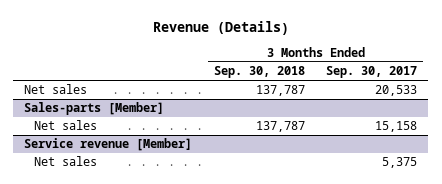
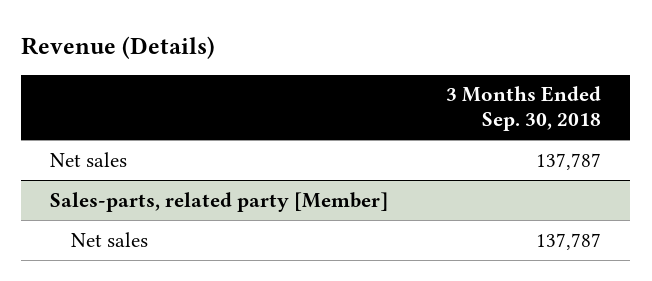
[326,66,418,79] Sep. 30, 2017 -> none
[24,102,165,116] Sales-parts [Member] -> [50,191,389,212] Sales-parts, related party [Member]
[24,138,193,152] Service revenue [Member] -> none
[34,156,98,167] Net sales -> none

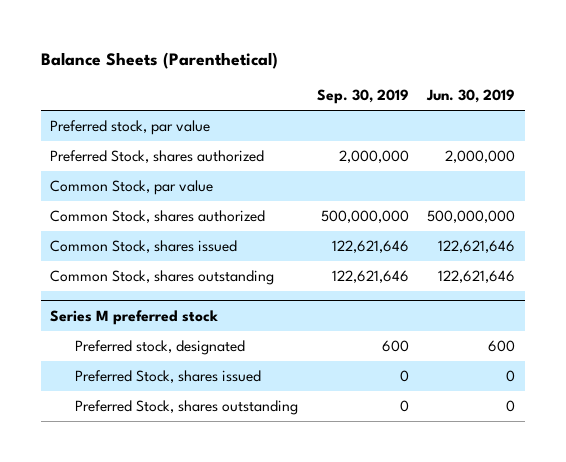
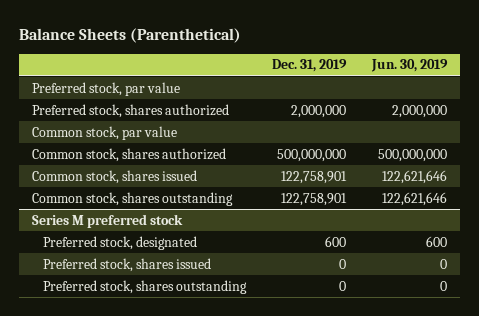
[316,89,409,105] Sep. 30, 2019 -> none
none -> [272,59,348,73] Dec. 31, 2019
[50,150,265,164] Preferred Stock, shares authorized -> [32,103,230,118] Preferred stock, shares authorized
[50,180,214,196] Common Stock, par value -> [32,125,178,140] Common stock, par value
[50,210,266,224] Common Stock, shares authorized -> [32,147,227,162] Common stock, shares authorized
[50,240,238,254] Common Stock, shares issued -> [32,169,198,184] Common stock, shares issued
[50,270,275,286] Common Stock, shares outstanding -> [32,191,234,206] Common stock, shares outstanding
[74,370,261,384] Preferred Stock, shares issued -> [43,257,212,272] Preferred stock, shares issued
[74,400,298,416] Preferred Stock, shares outstanding -> [43,279,248,294] Preferred stock, shares outstanding

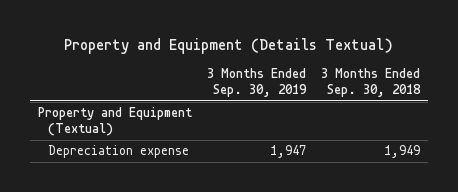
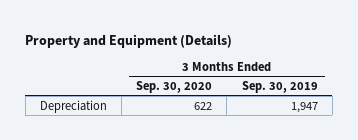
[64,38,394,55] Property and Equipment (Details Textual) -> [25,33,233,48] Property and Equipment (Details)
[321,68,422,98] 3 Months Ended Sep. 30, 2018 -> none
none -> [136,80,213,93] Sep. 30, 2020
[37,107,192,137] Property and Equipment (Textual) -> none
[47,145,189,159] Depreciation expense -> [40,99,108,113] Depreciation

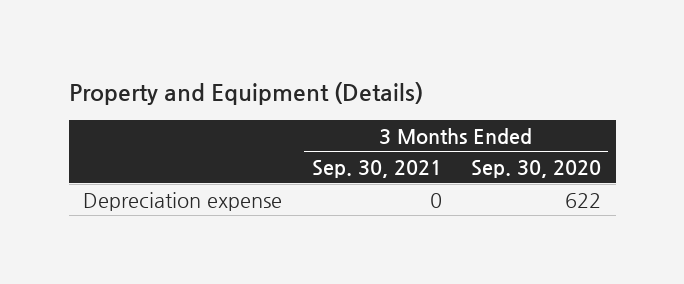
[241,80,318,93] Sep. 30, 2019 -> none
none -> [311,160,442,179] Sep. 30, 2021
[40,99,108,113] Depreciation -> [83,191,283,211] Depreciation expense

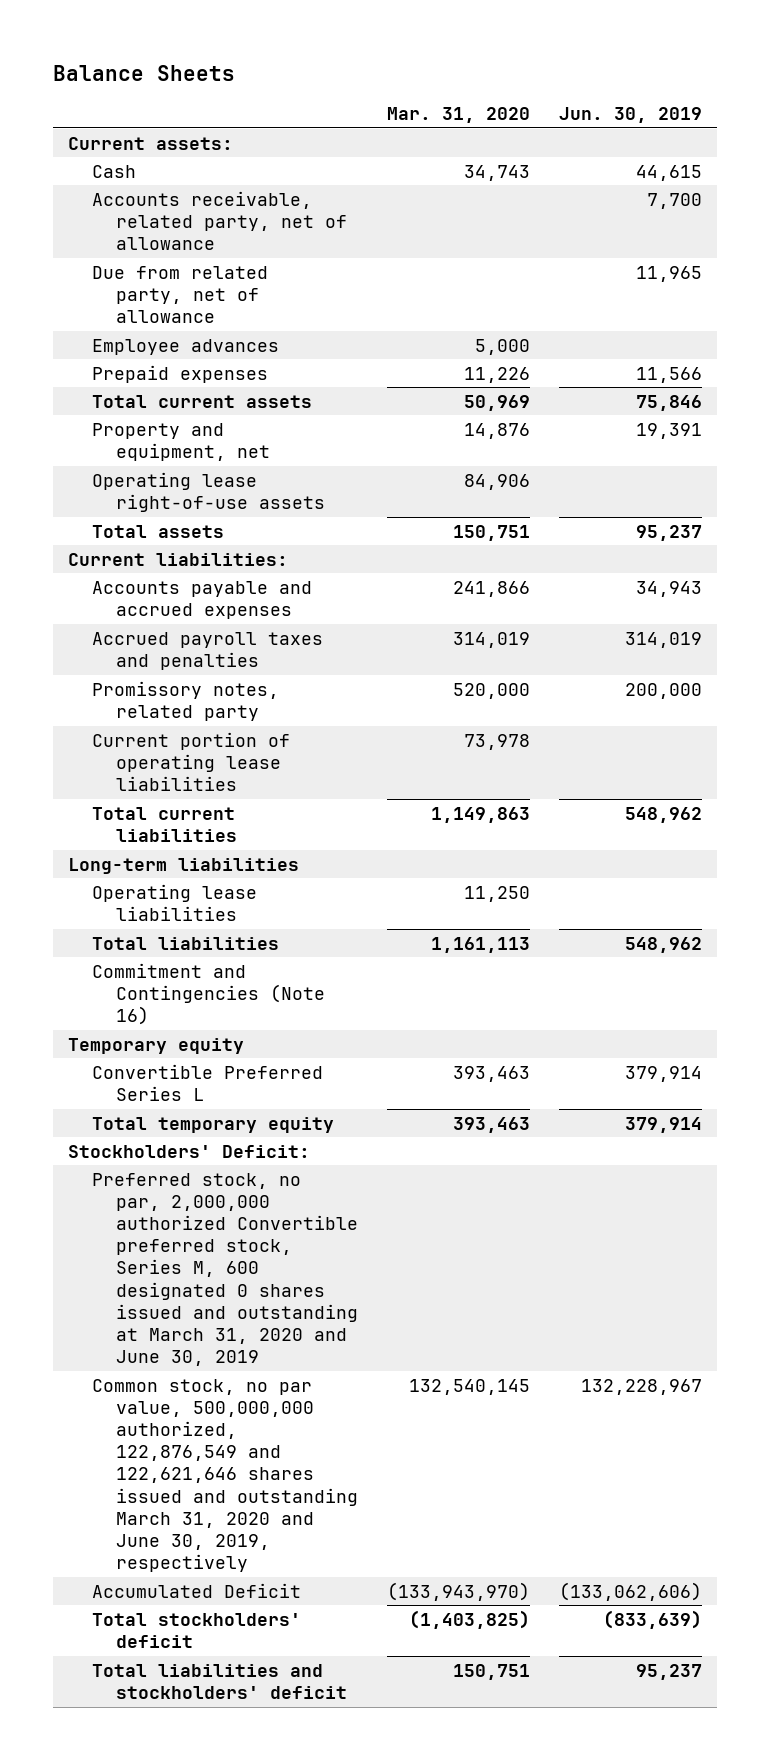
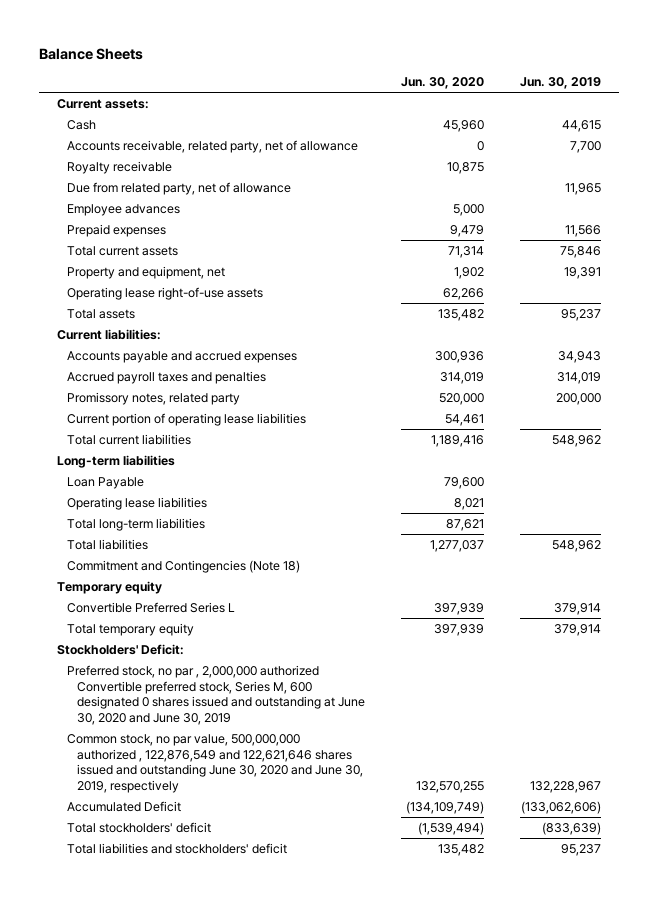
[387,107,531,124] Mar. 31, 2020 -> none
none -> [401,77,485,90] Jun. 30, 2020
none -> [67,160,173,174] Royalty receivable
none -> [67,476,145,489] Loan Payable
none -> [67,517,206,531] Total long-term liabilities
[91,962,325,1026] Commitment and Contingencies (Note 16) -> [67,559,301,573] Commitment and Contingencies (Note 18)
[91,1172,358,1367] Preferred stock, no par, 2,000,000 authorized Convertible preferred stock, Series M, 600 designated 0 shares issued and outstanding at March 31, 2020 and June 30, 2019 -> [67,664,366,725] Preferred stock, no par , 2,000,000 authorized Convertible preferred stock, Series M, 600 designated 0 shares issued and outstanding at June 30, 2020 and June 30, 2019
[91,1378,358,1573] Common stock, no par value, 500,000,000 authorized, 122,876,549 and 122,621,646 shares issued and outstanding March 31, 2020 and June 30, 2019, respectively -> [67,733,364,793] Common stock, no par value, 500,000,000 authorized , 122,876,549 and 122,621,646 shares issued and outstanding June 30, 2020 and June 30, 2019, respectively

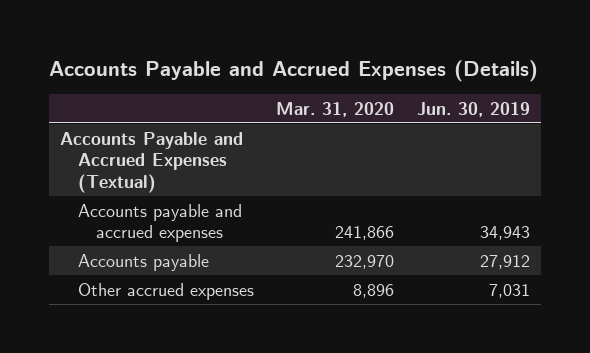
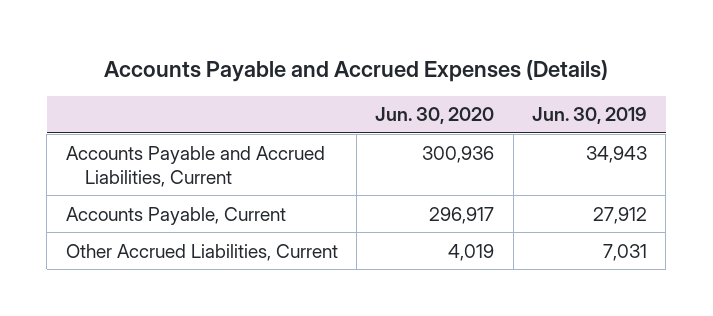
[276,101,395,117] Mar. 31, 2020 -> none
none -> [375,107,495,125] Jun. 30, 2020
[59,131,243,193] Accounts Payable and Accrued Expenses (Textual) -> none
[77,203,242,243] Accounts payable and accrued expenses -> [65,145,325,187] Accounts Payable and Accrued Liabilities, Current
[77,253,209,271] Accounts payable -> [65,206,286,225] Accounts Payable, Current
[77,282,254,300] Other accrued expenses -> [65,243,338,261] Other Accrued Liabilities, Current

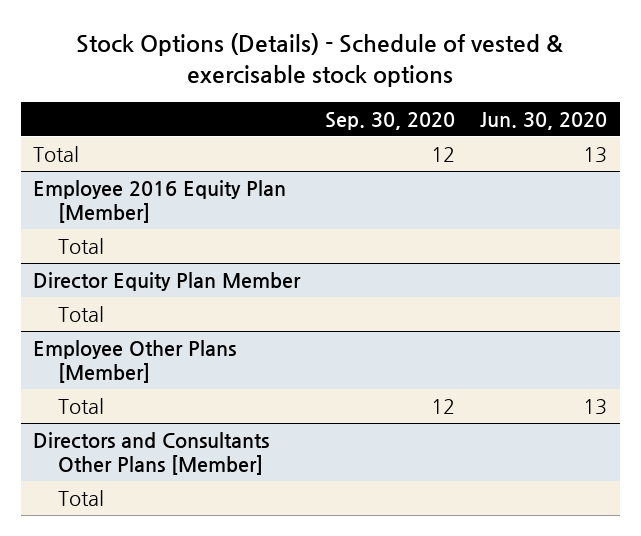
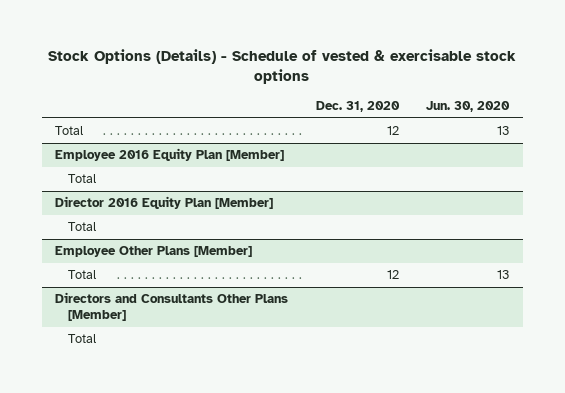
[325,111,456,130] Sep. 30, 2020 -> none
none -> [315,101,400,113] Dec. 31, 2020
[33,271,302,291] Director Equity Plan Member -> [55,196,274,210] Director 2016 Equity Plan [Member]

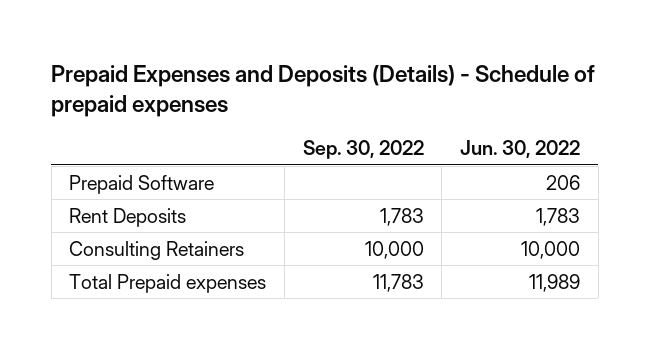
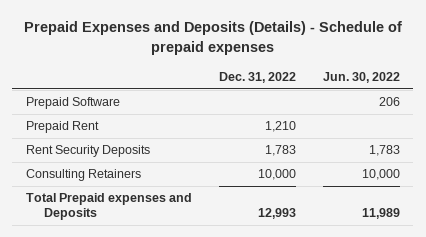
[302,140,424,160] Sep. 30, 2022 -> none
none -> [218,72,296,84] Dec. 31, 2022
none -> [25,121,99,134] Prepaid Rent
[69,207,187,227] Rent Deposits -> [25,145,150,158] Rent Security Deposits
[69,273,267,293] Total Prepaid expenses -> [25,193,192,221] Total Prepaid expenses and Deposits

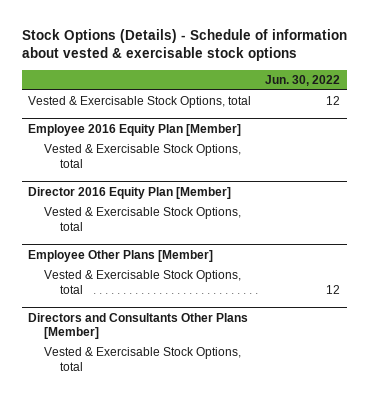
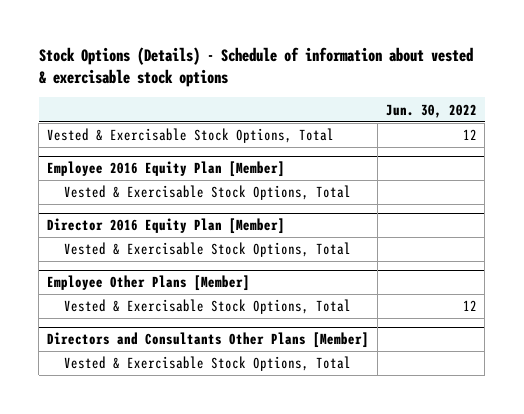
[28,96,252,109] Vested & Exercisable Stock Options, total -> [47,128,335,144] Vested & Exercisable Stock Options, Total
[44,144,242,169] Vested & Exercisable Stock Options, total -> [64,185,352,201] Vested & Exercisable Stock Options, Total
[44,207,242,232] Vested & Exercisable Stock Options, total -> [64,242,352,258] Vested & Exercisable Stock Options, Total
[44,270,242,295] Vested & Exercisable Stock Options, total -> [64,299,352,315] Vested & Exercisable Stock Options, Total
[44,347,242,372] Vested & Exercisable Stock Options, total -> [64,356,352,372] Vested & Exercisable Stock Options, Total

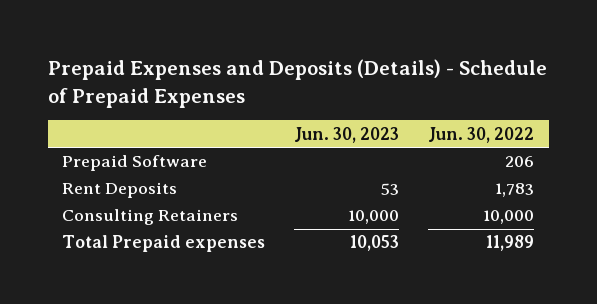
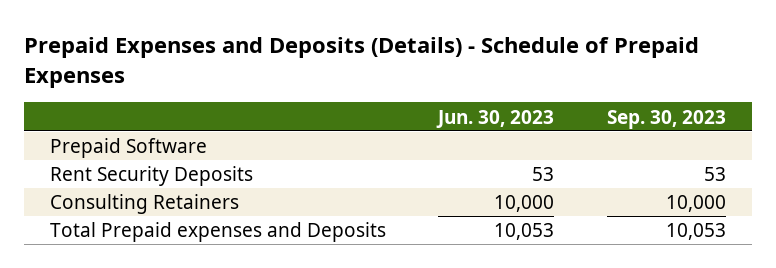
[428,126,535,143] Jun. 30, 2022 -> none
none -> [606,109,726,129] Sep. 30, 2023
[62,182,178,199] Rent Deposits -> [49,166,253,187] Rent Security Deposits
[62,235,266,253] Total Prepaid expenses -> [49,222,386,243] Total Prepaid expenses and Deposits

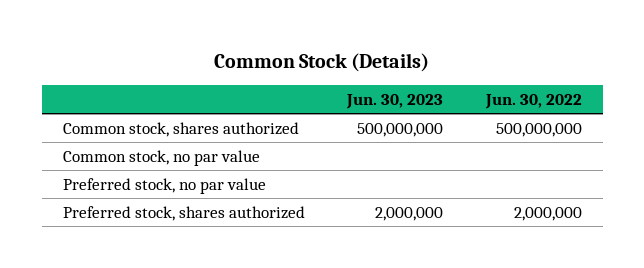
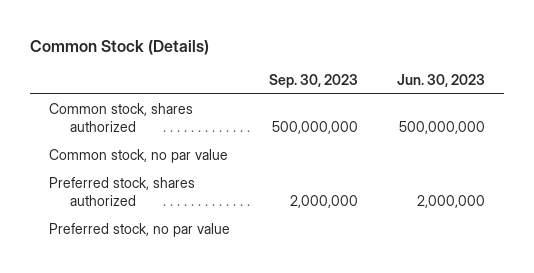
[484,94,582,110] Jun. 30, 2022 -> none
none -> [269,73,359,88] Sep. 30, 2023
[62,177,266,194] Preferred stock, no par value -> [49,223,231,238] Preferred stock, no par value

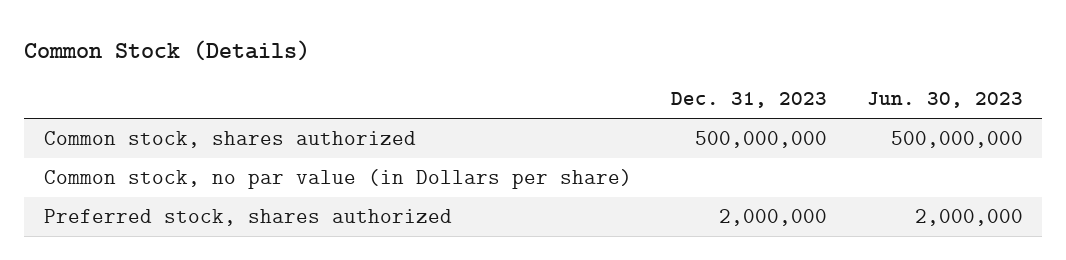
[269,73,359,88] Sep. 30, 2023 -> none
none -> [671,92,828,109] Dec. 31, 2023
[49,149,229,164] Common stock, no par value -> [43,168,632,189] Common stock, no par value (in Dollars per share)
[49,223,231,238] Preferred stock, no par value -> none

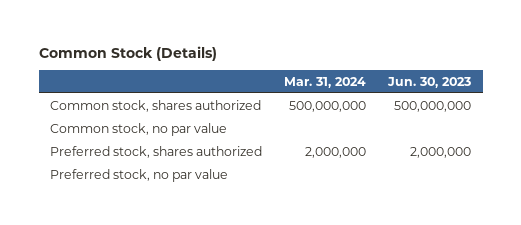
[671,92,828,109] Dec. 31, 2023 -> none
none -> [284,76,367,88] Mar. 31, 2024
[43,168,632,189] Common stock, no par value (in Dollars per share) -> [49,122,227,136] Common stock, no par value
none -> [49,168,228,182] Preferred stock, no par value

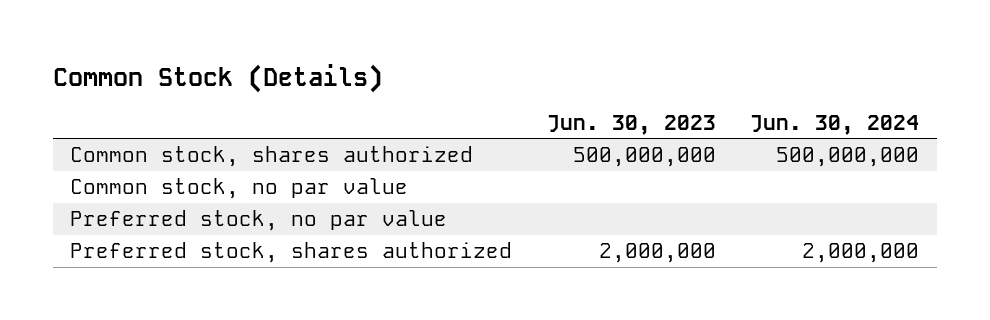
[284,76,367,88] Mar. 31, 2024 -> none
none -> [750,114,920,135] Jun. 30, 2024
[49,145,262,158] Preferred stock, shares authorized -> [70,242,513,264] Preferred stock, shares authorized

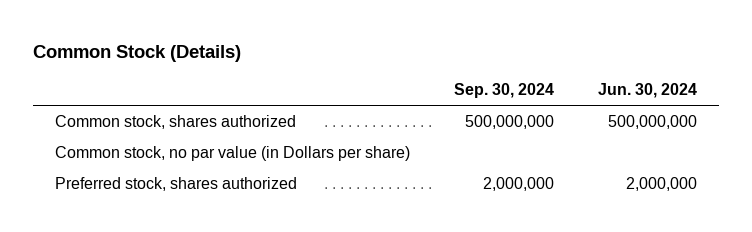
[546,114,716,135] Jun. 30, 2023 -> none
none -> [454,82,555,98] Sep. 30, 2024
[70,210,448,232] Preferred stock, no par value -> none
[70,178,409,200] Common stock, no par value -> [55,146,411,162] Common stock, no par value (in Dollars per share)

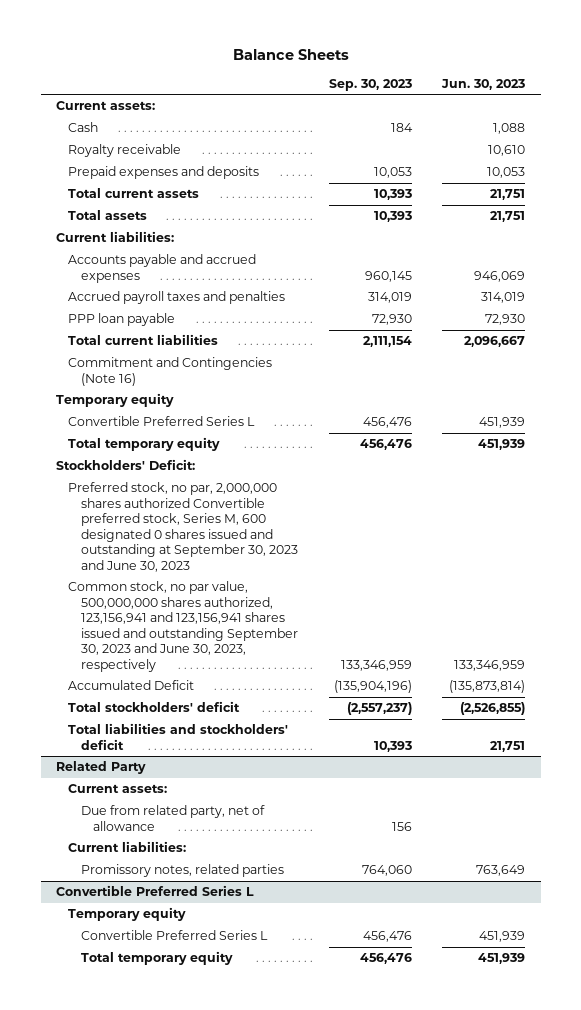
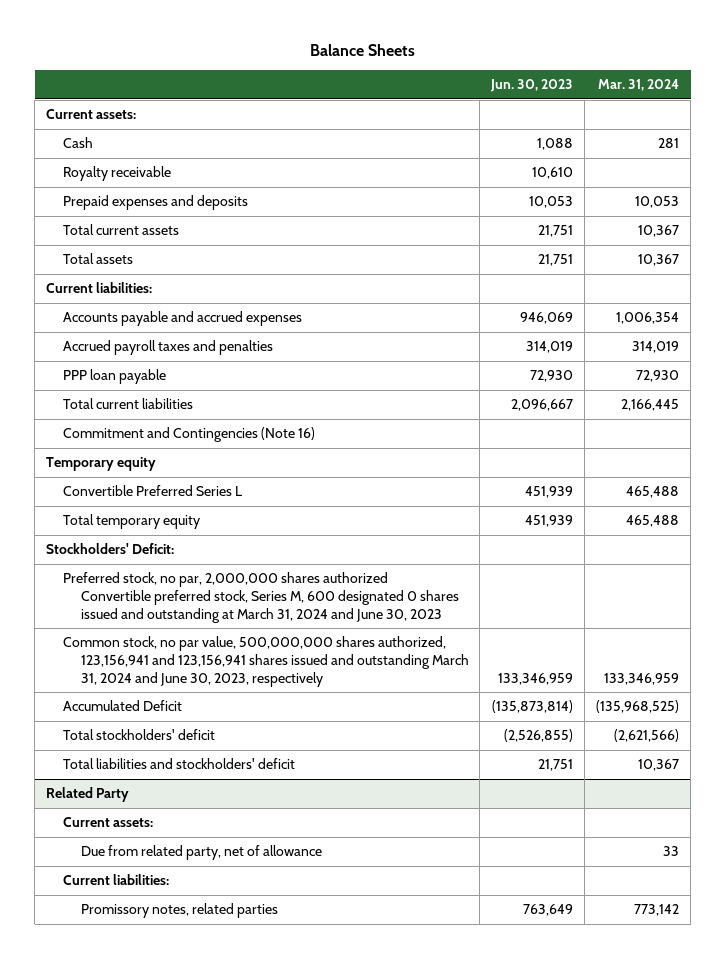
[328,78,412,91] Sep. 30, 2023 -> none
none -> [598,79,680,92] Mar. 31, 2024
[68,482,298,572] Preferred stock, no par, 2,000,000 shares authorized Convertible preferred stock, Series M, 600 designated 0 shares issued and outstanding at September 30, 2023 and June 30, 2023 -> [63,572,459,623] Preferred stock, no par, 2,000,000 shares authorized Convertible preferred stock, Series M, 600 designated 0 shares issued and outstanding at March 31, 2024 and June 30, 2023
[68,581,298,672] Common stock, no par value, 500,000,000 shares authorized, 123,156,941 and 123,156,941 shares issued and outstanding September 30, 2023 and June 30, 2023, respectively -> [63,636,469,687] Common stock, no par value, 500,000,000 shares authorized, 123,156,941 and 123,156,941 shares issued and outstanding March 31, 2024 and June 30, 2023, respectively
[55,885,254,897] Convertible Preferred Series L -> none
[68,907,187,922] Temporary equity -> none
[80,930,268,941] Convertible Preferred Series L -> none
[80,951,233,966] Total temporary equity -> none

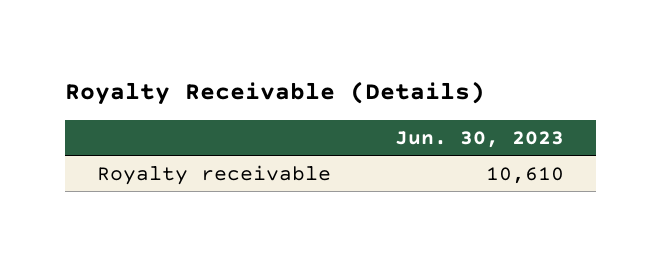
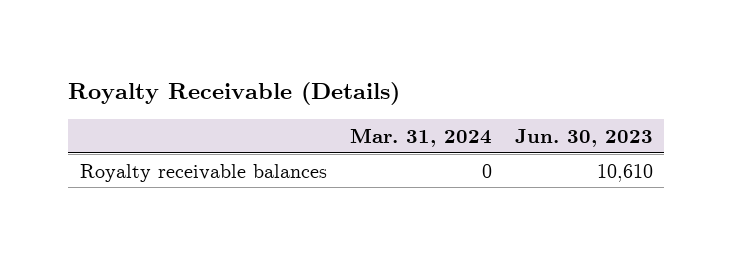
none -> [349,127,492,147] Mar. 31, 2024
[96,164,331,185] Royalty receivable -> [79,163,327,182] Royalty receivable balances

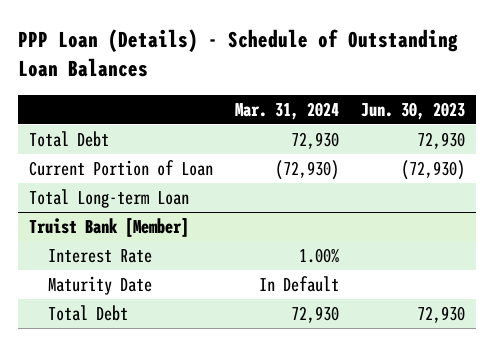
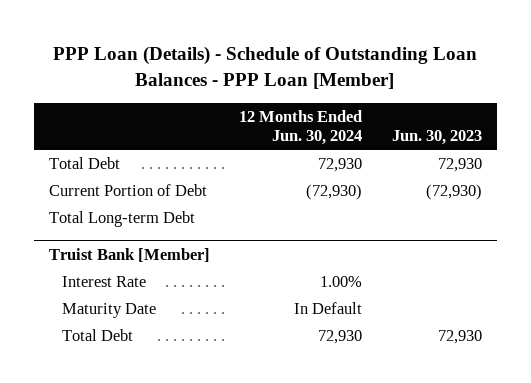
[18,29,459,78] PPP Loan (Details) - Schedule of Outstanding Loan Balances -> [53,46,478,89] PPP Loan (Details) - Schedule of Outstanding Loan Balances - PPP Loan [Member]
[235,101,340,120] Mar. 31, 2024 -> none
none -> [239,109,363,146] 12 Months Ended Jun. 30, 2024
[29,159,214,176] Current Portion of Loan -> [48,183,207,196] Current Portion of Debt
[29,188,190,208] Total Long-term Loan -> [48,210,195,227] Total Long-term Debt

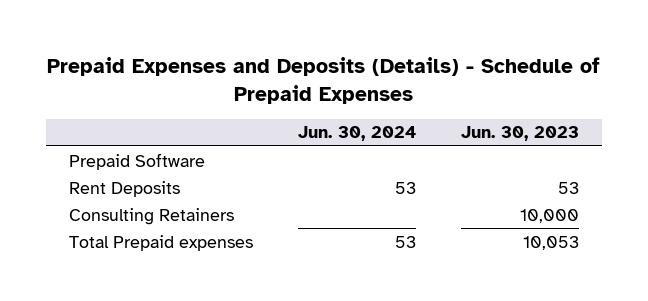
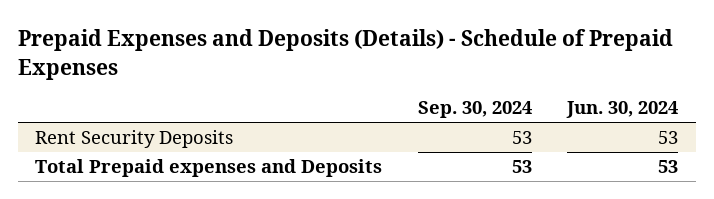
[461,126,580,142] Jun. 30, 2023 -> none
none -> [417,101,532,119] Sep. 30, 2024
[68,152,205,170] Prepaid Software -> none
[68,207,234,225] Consulting Retainers -> none
[68,180,180,197] Rent Deposits -> [35,130,234,149] Rent Security Deposits
[68,234,253,251] Total Prepaid expenses -> [35,159,383,178] Total Prepaid expenses and Deposits

